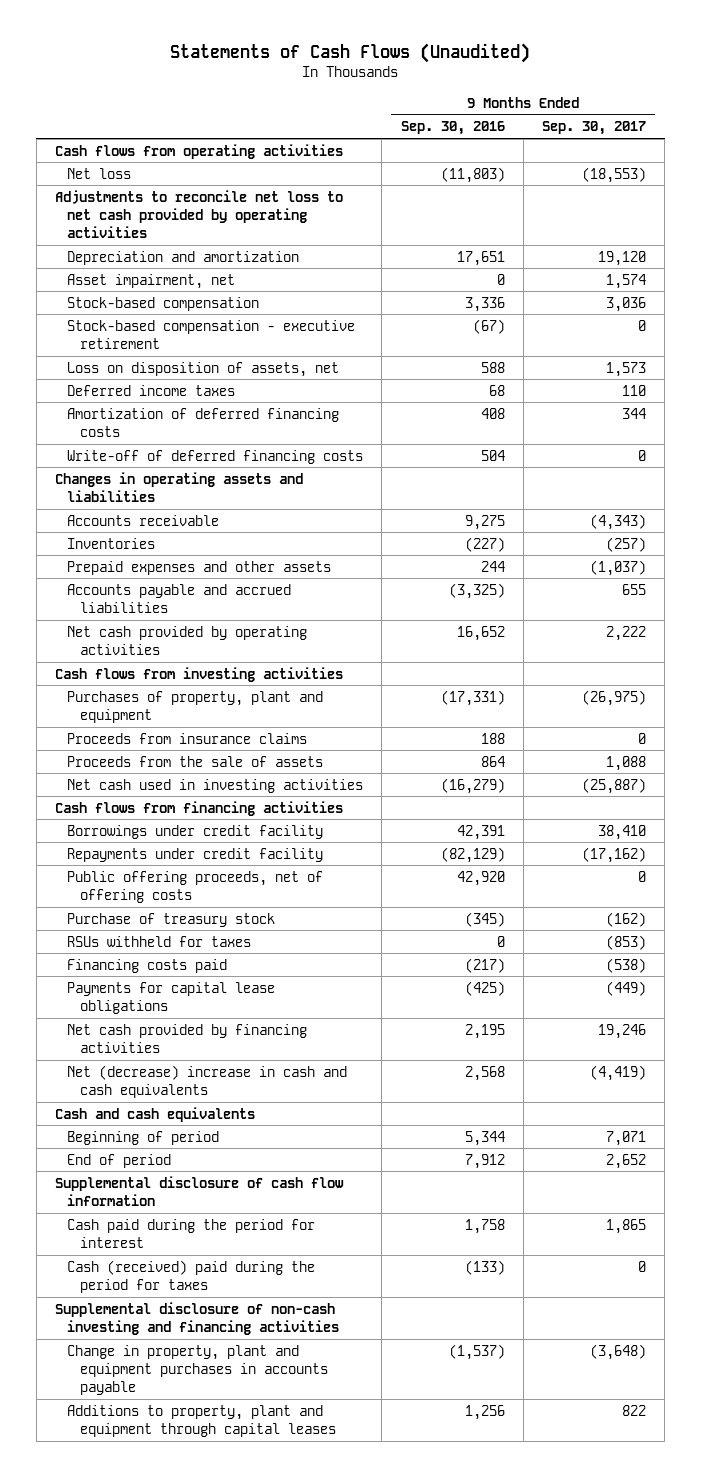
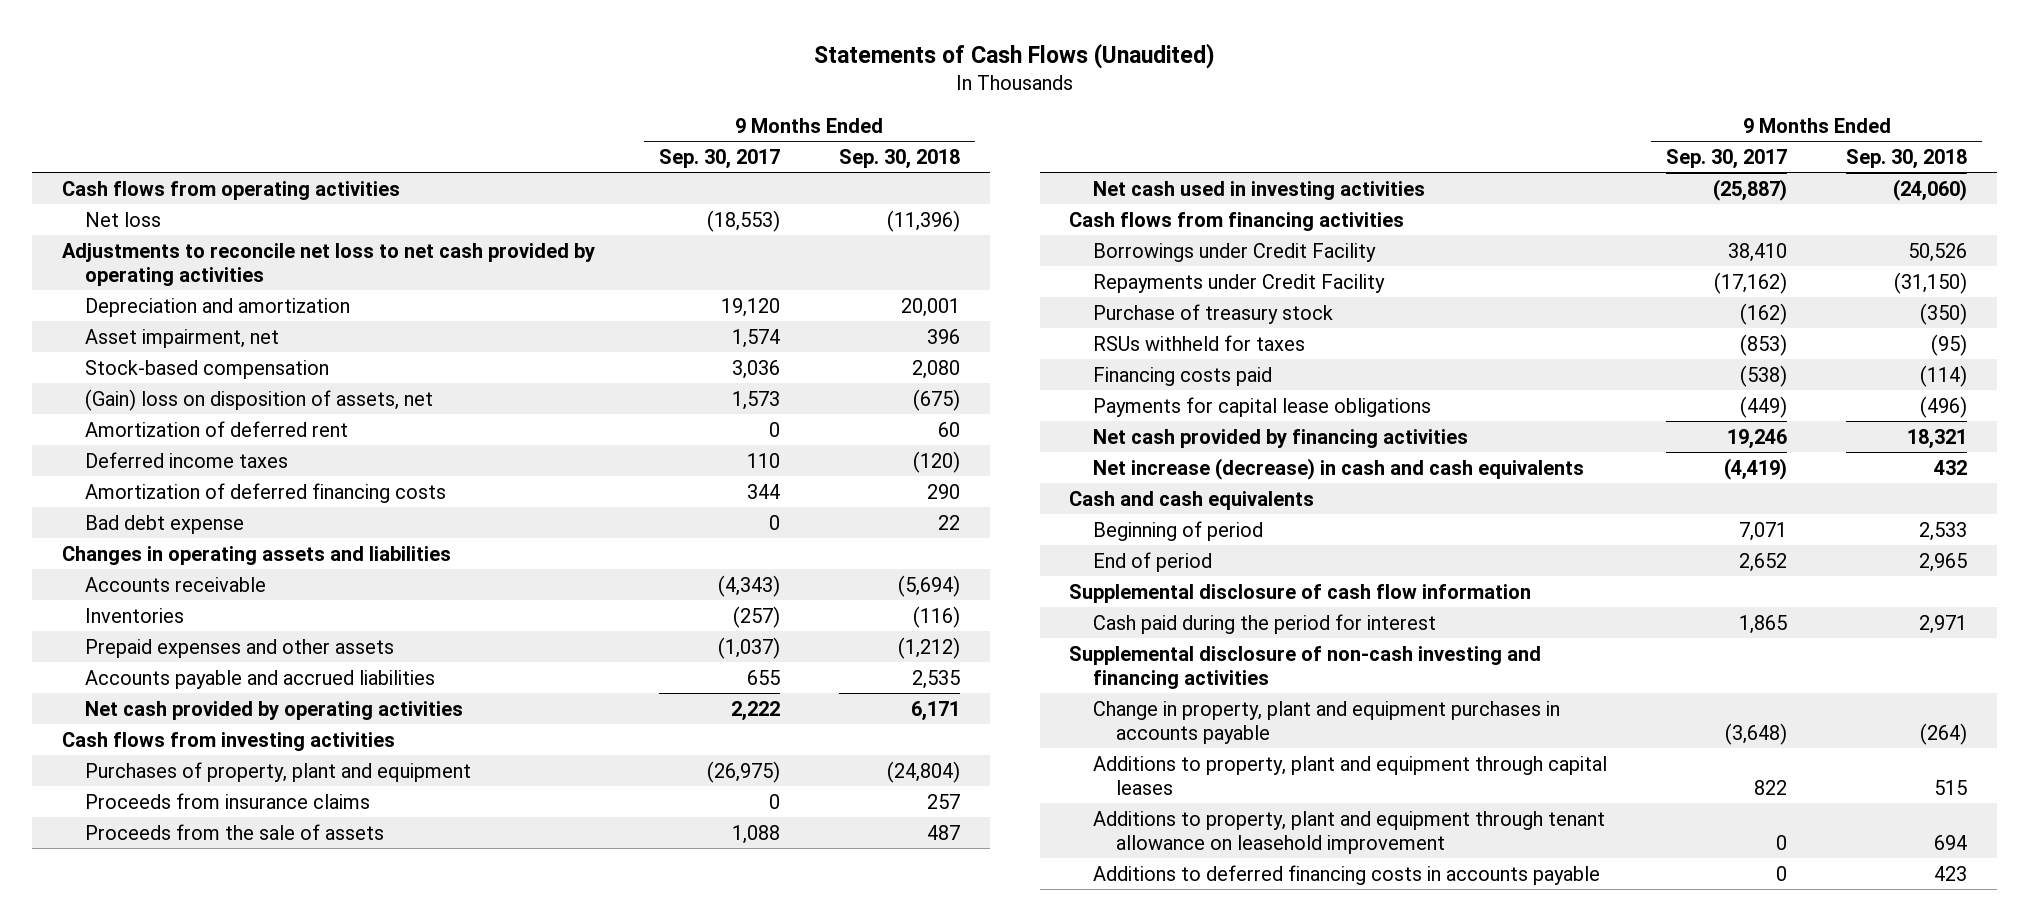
[400,121,505,136] Sep. 30, 2016 -> none
none -> [839,148,961,169] Sep. 30, 2018
[67,319,356,349] Stock-based compensation - executive retirement -> none
[67,361,340,377] Loss on disposition of assets, net -> [85,388,434,411] (Gain) loss on disposition of assets, net
none -> [85,420,349,437] Amortization of deferred rent
[67,449,364,464] Write-off of deferred financing costs -> none
none -> [85,514,245,534] Bad debt expense
[67,870,324,903] Public offering proceeds, net of offering costs -> none
[67,824,324,839] Borrowings under credit facility -> [1092,242,1376,262] Borrowings under Credit Facility
[67,847,324,862] Repayments under credit facility -> [1092,273,1385,293] Repayments under Credit Facility
[67,1064,348,1098] Net (decrease) increase in cash and cash equivalents -> [1092,457,1584,480] Net increase (decrease) in cash and cash equivalents
[67,1259,316,1293] Cash (received) paid during the period for taxes -> none
none -> [1092,810,1605,855] Additions to property, plant and equipment through tenant allowance on leasehold improvement
none -> [1092,864,1600,885] Additions to deferred financing costs in accounts payable

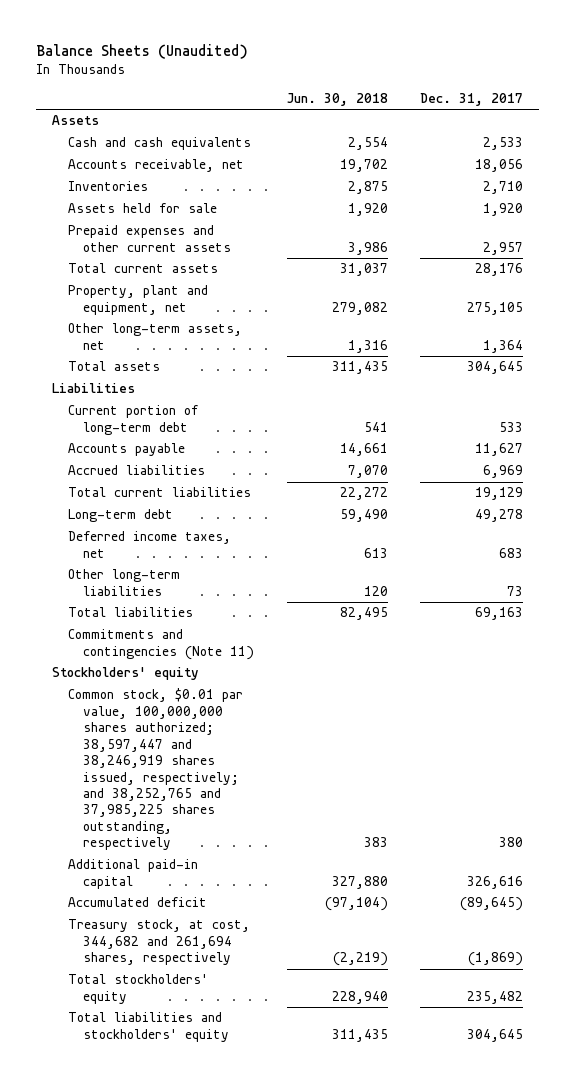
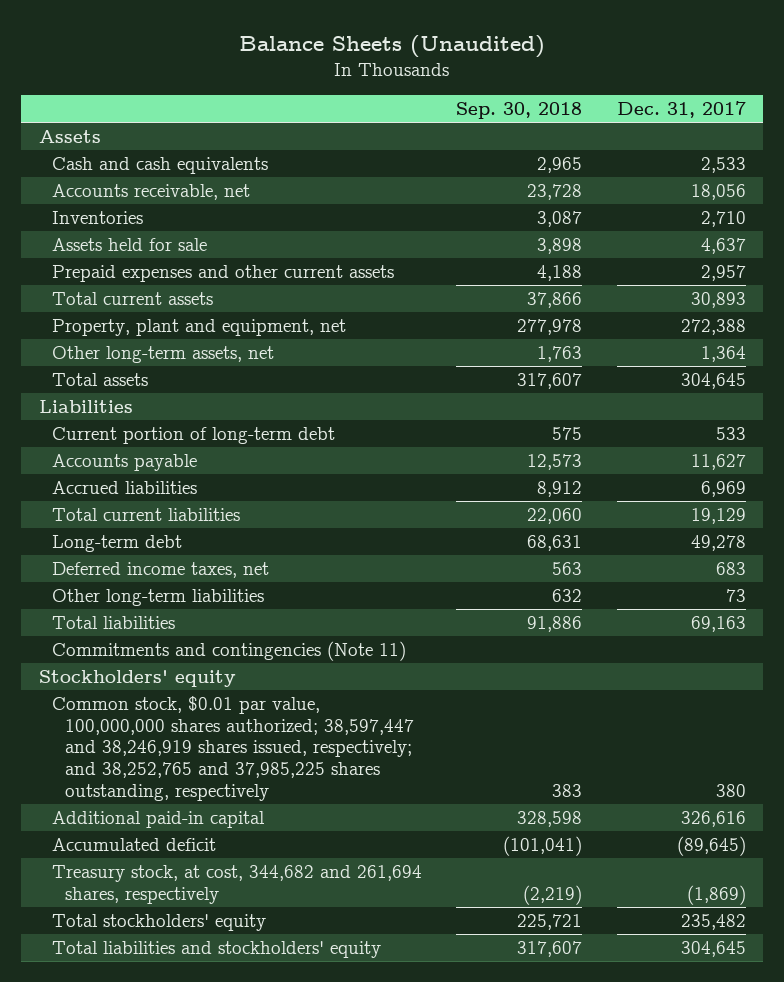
[286,93,388,107] Jun. 30, 2018 -> none
none -> [456,101,583,119] Sep. 30, 2018
[483,203,524,217] 1,920 -> [700,238,746,255] 4,637
[475,263,524,277] 28,176 -> [690,292,746,309] 30,893
[467,301,524,315] 275,105 -> [680,319,746,336] 272,388

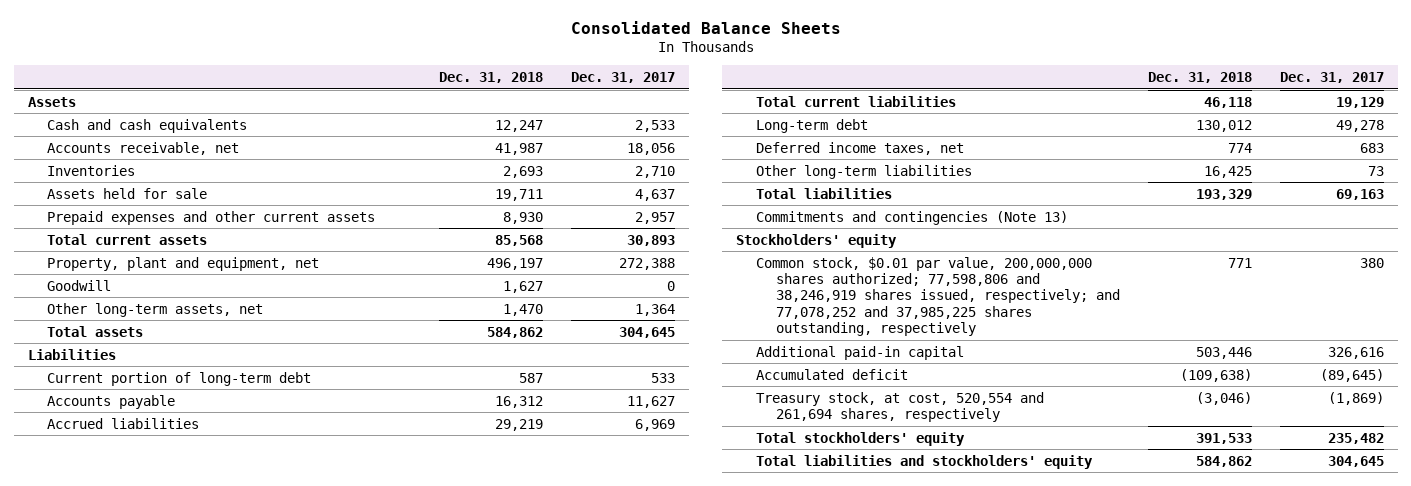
[239,34,546,58] Balance Sheets (Unaudited) -> [570,21,841,35] Consolidated Balance Sheets
[456,101,583,119] Sep. 30, 2018 -> none
none -> [439,71,544,83] Dec. 31, 2018
none -> [47,279,112,291] Goodwill
[52,641,407,662] Commitments and contingencies (Note 11) -> [756,210,1069,225] Commitments and contingencies (Note 13)
[52,696,415,801] Common stock, $0.01 par value, 100,000,000 shares authorized; 38,597,447 and 38,246,919 shares issued, respectively; and 38,252,765 and 37,985,225 shares outstanding, respectively -> [756,256,1120,337] Common stock, $0.01 par value, 200,000,000 shares authorized; 77,598,806 and 38,246,919 shares issued, respectively; and 77,078,252 and 37,985,225 shares outstanding, respectively
[52,865,423,904] Treasury stock, at cost, 344,682 and 261,694 shares, respectively -> [756,391,1045,422] Treasury stock, at cost, 520,554 and 261,694 shares, respectively

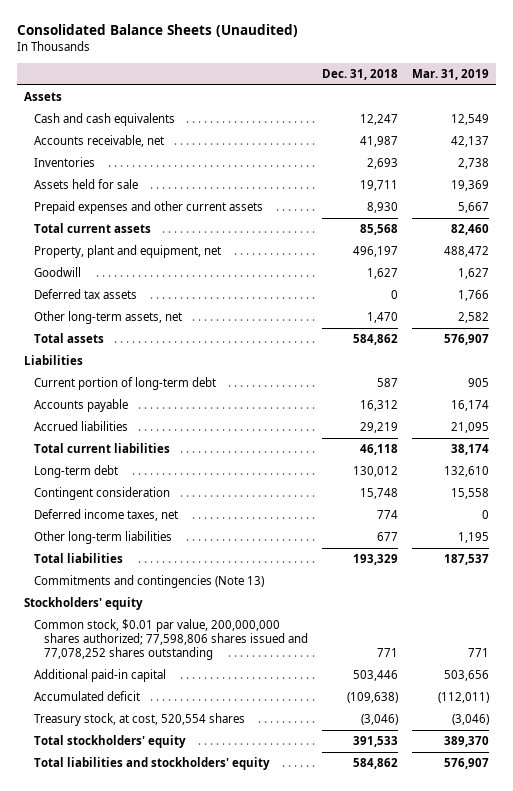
[570,21,841,35] Consolidated Balance Sheets -> [17,24,299,38] Consolidated Balance Sheets (Unaudited)
[571,71,676,83] Dec. 31, 2017 -> none
none -> [411,68,489,80] Mar. 31, 2019
none -> [34,289,138,300] Deferred tax assets
none -> [34,487,171,501] Contingent consideration
[1203,165,1252,178] 16,425 -> [377,532,399,542] 677
[756,256,1120,337] Common stock, $0.01 par value, 200,000,000 shares authorized; 77,598,806 and 38,246,919 shares issued, respectively; and 77,078,252 and 37,985,225 shares outstanding, respectively -> [34,619,309,661] Common stock, $0.01 par value, 200,000,000 shares authorized; 77,598,806 shares issued and 77,078,252 shares outstanding
[756,391,1045,422] Treasury stock, at cost, 520,554 and 261,694 shares, respectively -> [34,713,246,727] Treasury stock, at cost, 520,554 shares

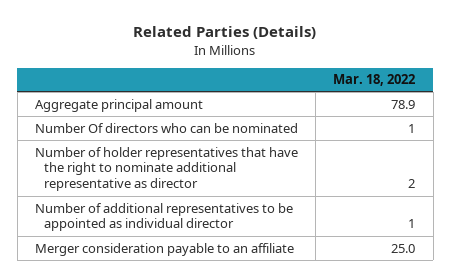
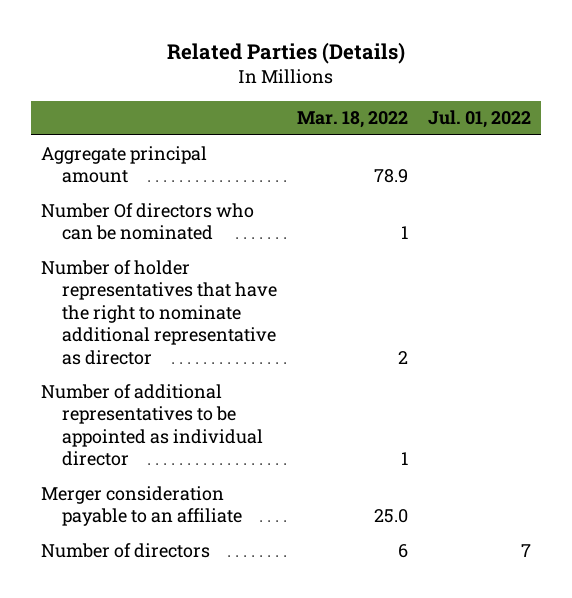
none -> [428,110,532,129] Jul. 01, 2022
none -> [40,542,210,558] Number of directors

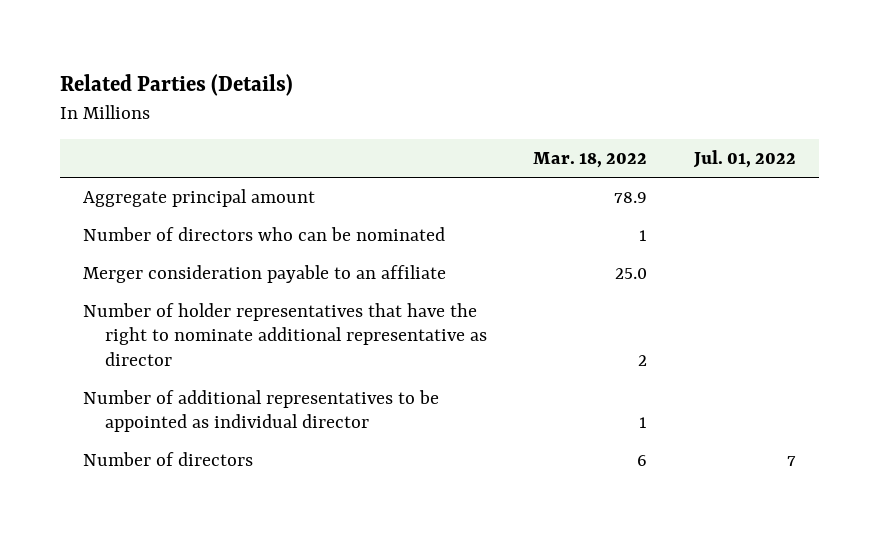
[40,202,254,241] Number Of directors who can be nominated -> [82,226,445,241] Number of directors who can be nominated
[40,485,243,527] Merger consideration payable to an affiliate -> [82,264,446,283] Merger consideration payable to an affiliate

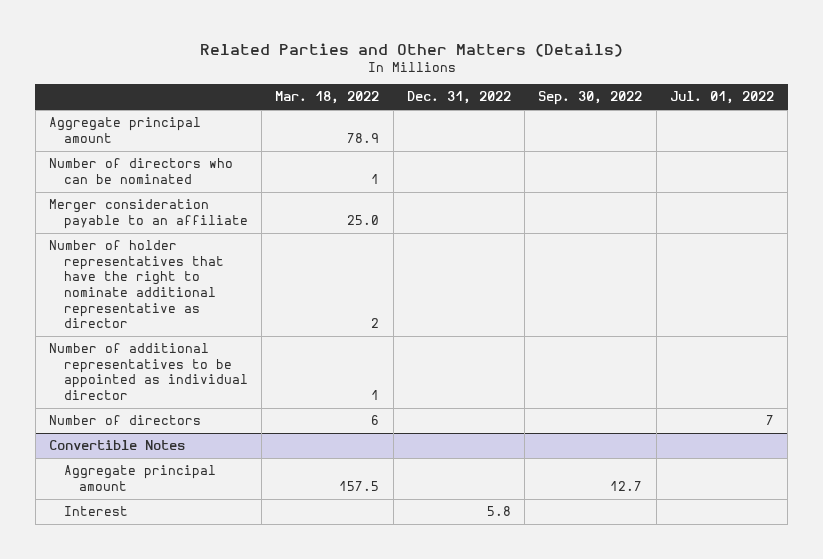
[59,74,293,97] Related Parties (Details) -> [199,42,623,57] Related Parties and Other Matters (Details)
none -> [406,91,511,105] Dec. 31, 2022
none -> [538,91,643,106] Sep. 30, 2022
none -> [49,440,186,451] Convertible Notes
none -> [63,465,216,491] Aggregate principal amount
none -> [63,506,128,517] Interest

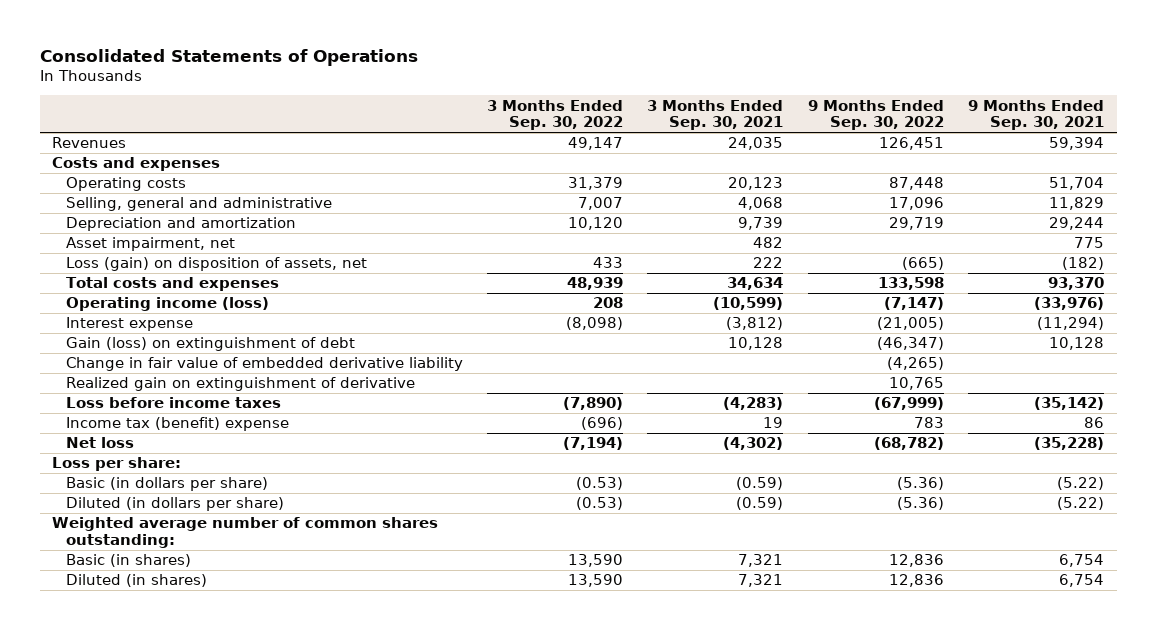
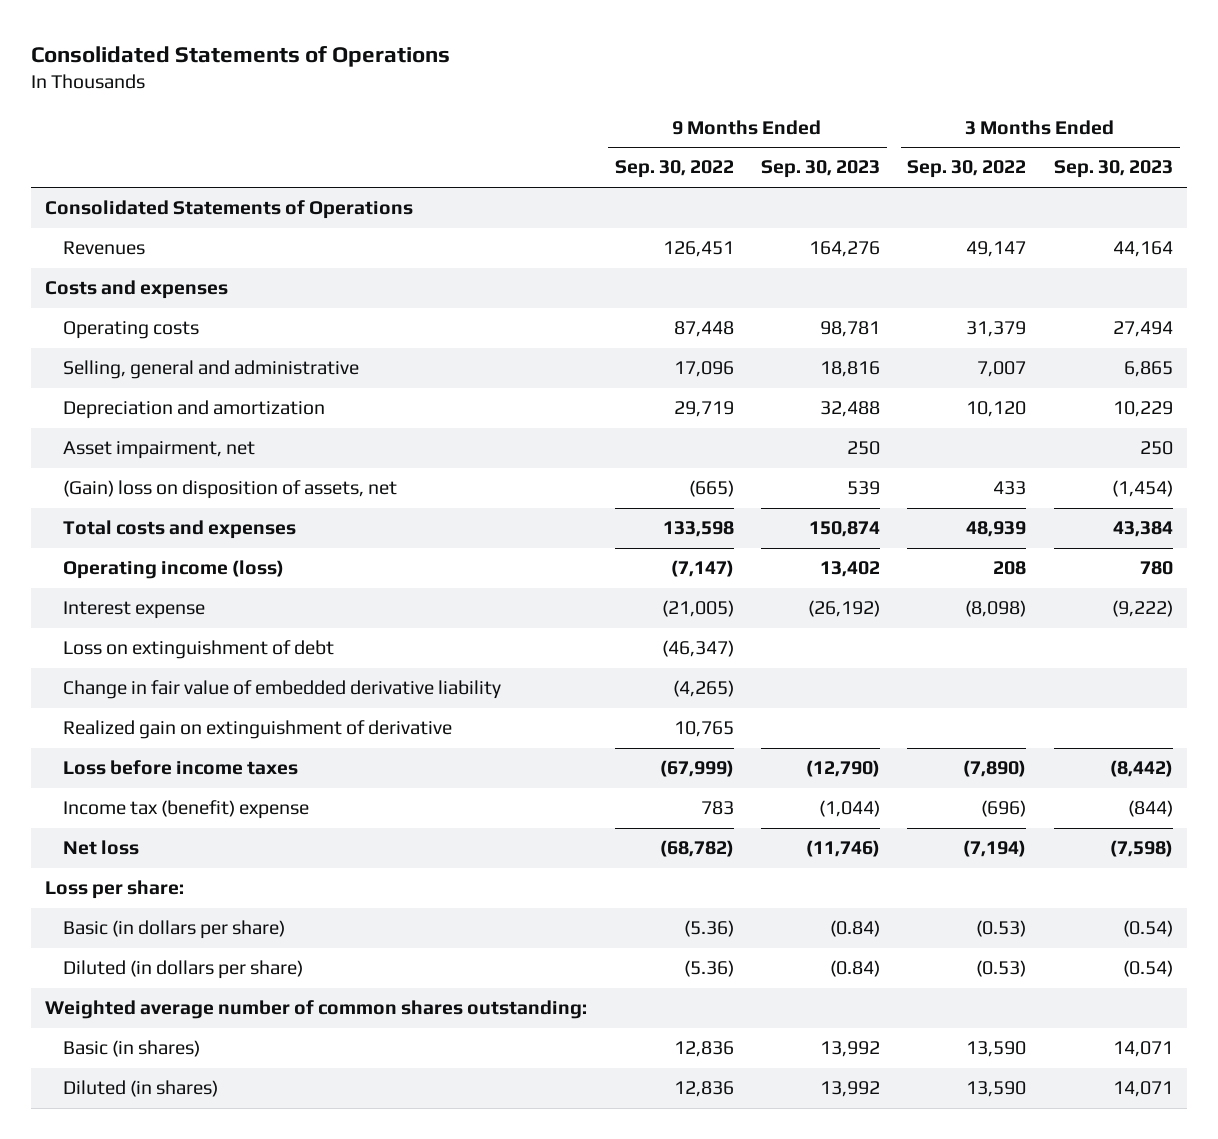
[647,99,784,131] 3 Months Ended Sep. 30, 2021 -> none
[968,99,1105,131] 9 Months Ended Sep. 30, 2021 -> none
none -> [760,160,880,179] Sep. 30, 2023
none -> [1053,160,1173,179] Sep. 30, 2023
none -> [45,200,414,220] Consolidated Statements of Operations
[65,257,367,272] Loss (gain) on disposition of assets, net -> [62,480,397,500] (Gain) loss on disposition of assets, net
[65,337,355,352] Gain (loss) on extinguishment of debt -> [62,640,334,660] Loss on extinguishment of debt

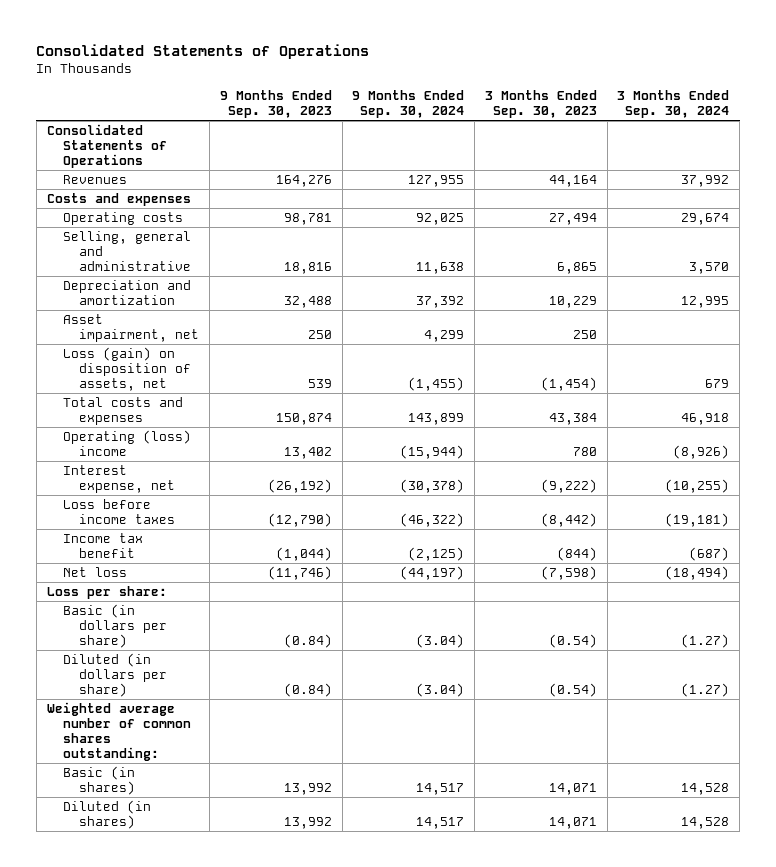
[614,160,734,179] Sep. 30, 2022 -> none
[907,160,1027,179] Sep. 30, 2022 -> none
none -> [352,89,465,118] 9 Months Ended Sep. 30, 2024
none -> [617,89,730,118] 3 Months Ended Sep. 30, 2024
[62,480,397,500] (Gain) loss on disposition of assets, net -> [63,347,192,392] Loss (gain) on disposition of assets, net
[62,640,334,660] Loss on extinguishment of debt -> none
[62,680,501,700] Change in fair value of embedded derivative liability -> none
[62,720,452,740] Realized gain on extinguishment of derivative -> none
[62,560,284,580] Operating income (loss) -> [63,430,192,457] Operating (loss) income
[62,601,205,620] Interest expense -> [63,465,176,494] Interest expense, net
[62,800,309,820] Income tax (benefit) expense -> [63,533,144,559] Income tax benefit

